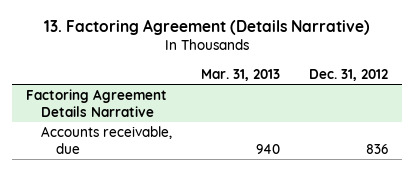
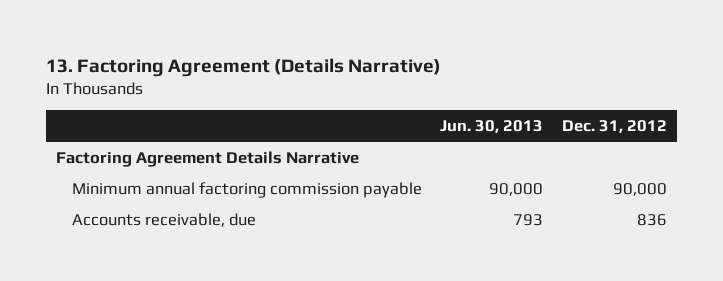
[200,68,280,81] Mar. 31, 2013 -> none
none -> [440,119,544,133] Jun. 30, 2013
none -> [71,181,422,198] Minimum annual factoring commission payable

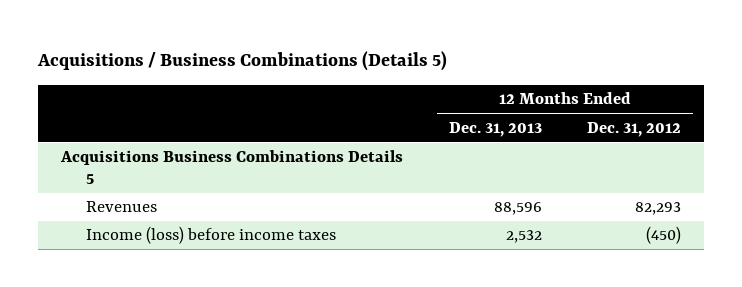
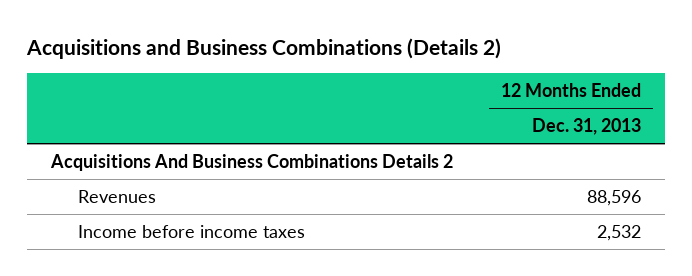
[36,51,447,72] Acquisitions / Business Combinations (Details 5) -> [26,37,502,59] Acquisitions and Business Combinations (Details 2)
[587,121,682,137] Dec. 31, 2012 -> none
[59,150,403,184] Acquisitions Business Combinations Details 5 -> [50,154,454,172] Acquisitions And Business Combinations Details 2
[85,226,336,245] Income (loss) before income taxes -> [78,225,306,239] Income before income taxes

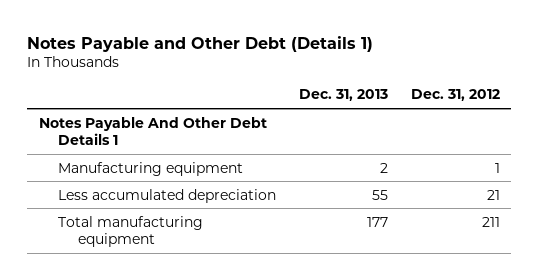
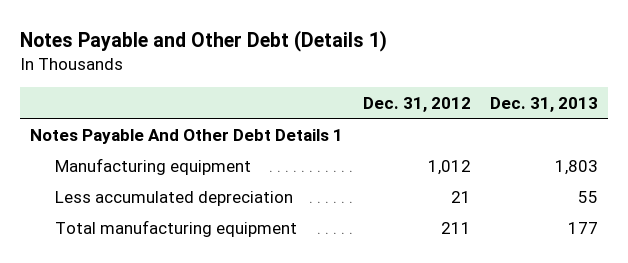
[379,162,388,173] 2 -> [555,159,599,175] 1,803
[494,162,500,173] 1 -> [427,159,471,175] 1,012

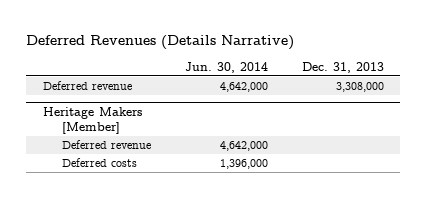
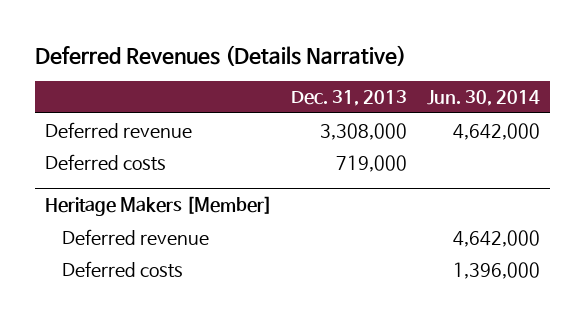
none -> [44,153,166,171] Deferred costs

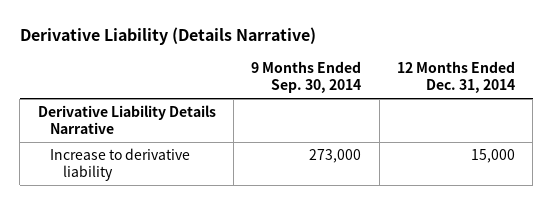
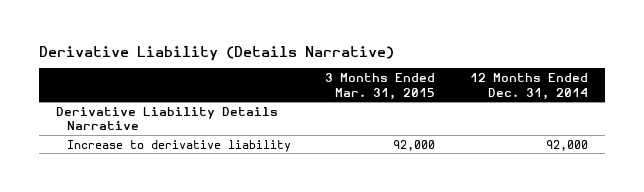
[251,60,362,94] 9 Months Ended Sep. 30, 2014 -> none
none -> [325,72,436,100] 3 Months Ended Mar. 31, 2015
[470,148,515,163] 15,000 -> [545,139,588,151] 92,000

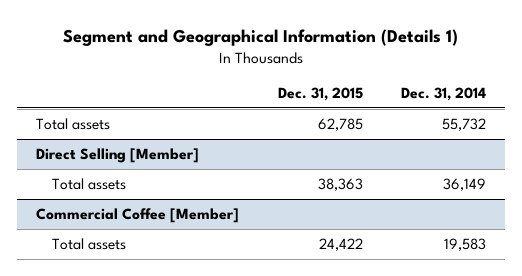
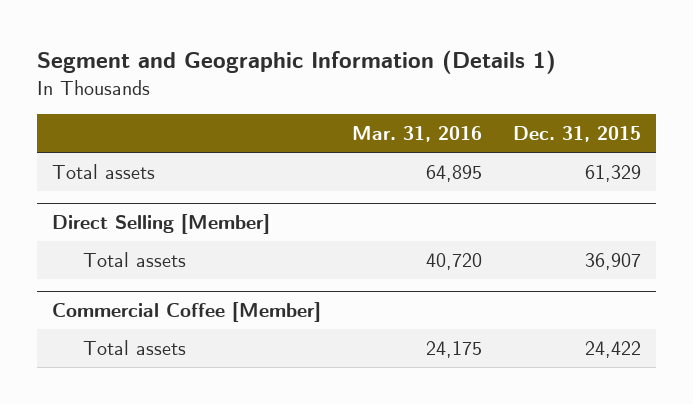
[63,28,459,46] Segment and Geographical Information (Details 1) -> [36,49,556,74] Segment and Geographic Information (Details 1)
[400,87,486,102] Dec. 31, 2014 -> none
none -> [352,126,483,143] Mar. 31, 2016
[317,117,363,131] 62,785 -> [584,164,641,182] 61,329
[317,177,363,191] 38,363 -> [584,252,641,270] 36,907

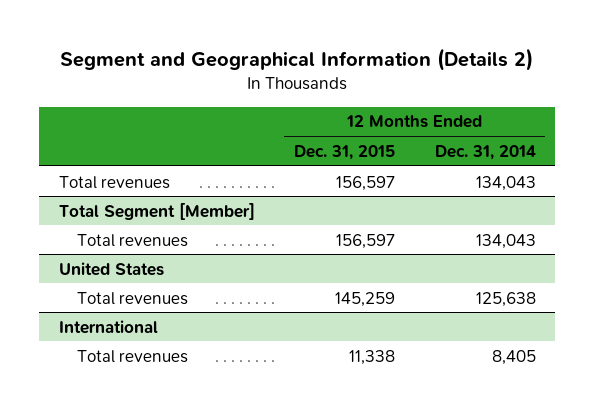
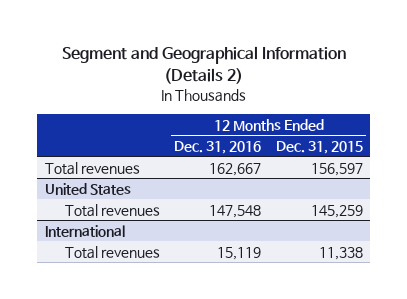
[434,144,536,160] Dec. 31, 2014 -> none
none -> [174,140,262,154] Dec. 31, 2016
[58,202,255,220] Total Segment [Member] -> none
[77,233,189,247] Total revenues -> none

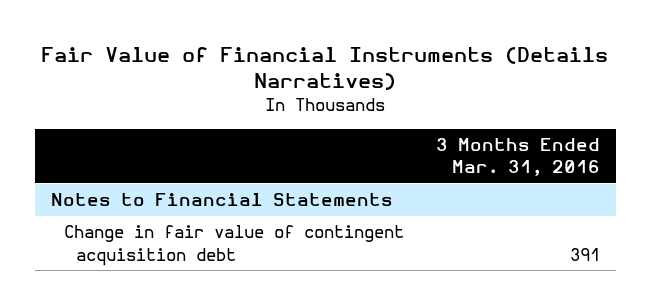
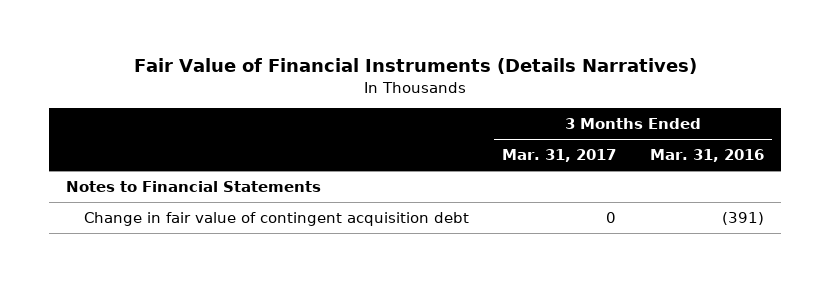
none -> [502,149,617,163] Mar. 31, 2017
[569,247,600,261] 391 -> [721,212,764,226] (391)

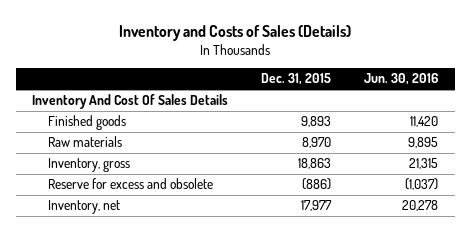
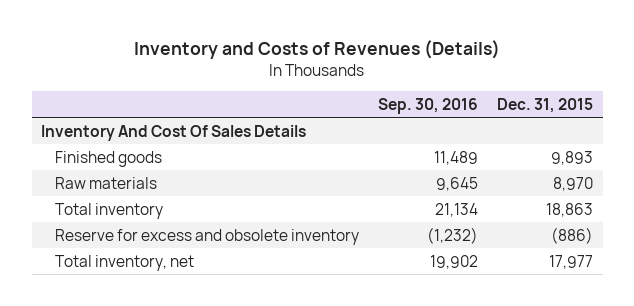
[119,24,352,41] Inventory and Costs of Sales (Details) -> [134,40,501,60] Inventory and Costs of Revenues (Details)
[364,73,439,86] Jun. 30, 2016 -> none
none -> [377,97,478,114] Sep. 30, 2016
[48,158,131,173] Inventory, gross -> [54,202,163,219] Total inventory
[48,178,214,190] Reserve for excess and obsolete -> [54,228,359,245] Reserve for excess and obsolete inventory
[48,200,121,215] Inventory, net -> [54,254,194,271] Total inventory, net

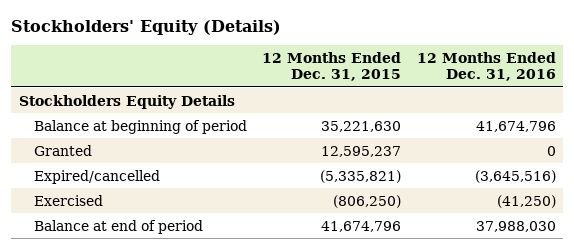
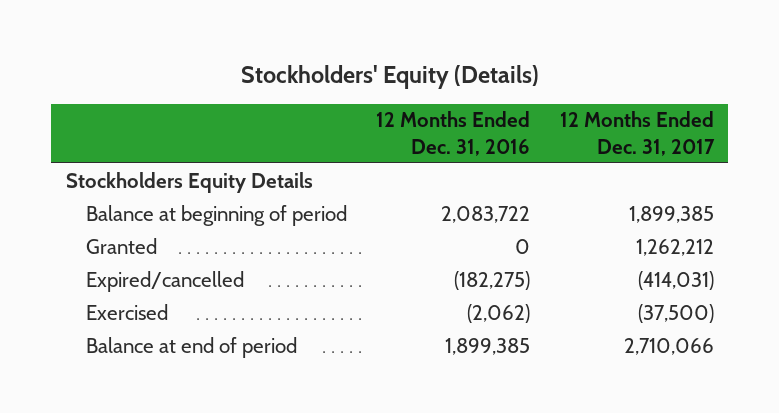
[262,51,402,81] 12 Months Ended Dec. 31, 2015 -> none
none -> [559,111,715,156] 12 Months Ended Dec. 31, 2017
[475,120,556,132] 41,674,796 -> [441,205,531,223] 2,083,722
[474,169,556,183] (3,645,516) -> [454,270,531,290] (182,275)
[496,194,556,208] (41,250) -> [467,303,531,323] (2,062)
[475,220,556,232] 37,988,030 -> [445,337,531,355] 1,899,385

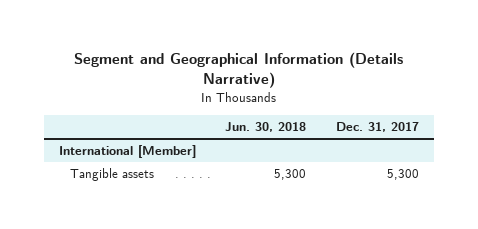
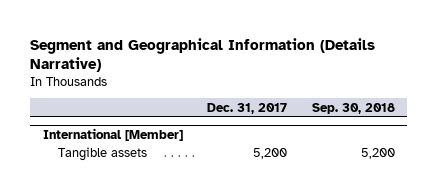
[225,122,307,133] Jun. 30, 2018 -> none
none -> [311,102,395,114] Sep. 30, 2018
[387,169,420,181] 5,300 -> [253,148,288,160] 5,200

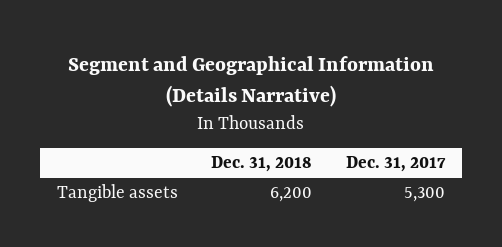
[311,102,395,114] Sep. 30, 2018 -> none
none -> [211,156,313,173] Dec. 31, 2018
[42,127,183,141] International [Member] -> none
[253,148,288,160] 5,200 -> [403,187,445,203] 5,300

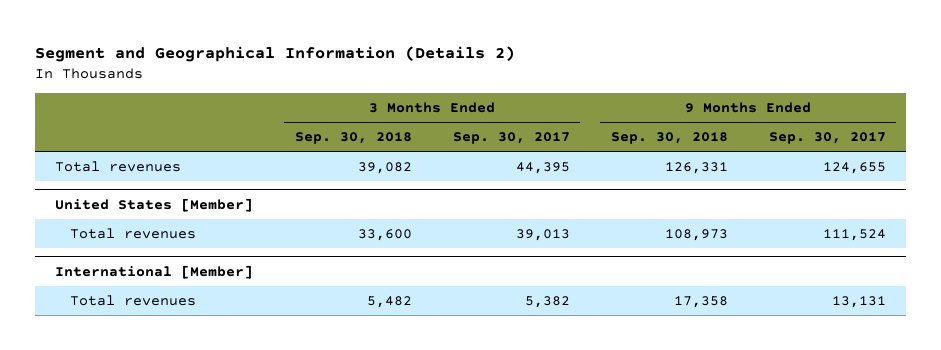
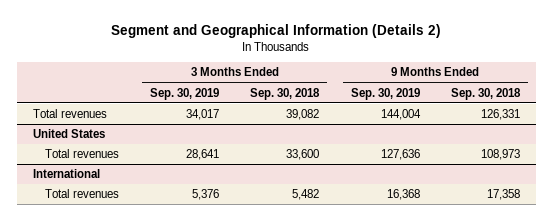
[452,132,570,145] Sep. 30, 2017 -> none
[768,132,886,145] Sep. 30, 2017 -> none
none -> [149,87,219,100] Sep. 30, 2019
none -> [350,87,420,100] Sep. 30, 2019
[55,197,254,212] United States [Member] -> [32,129,105,139] United States
[55,264,254,279] International [Member] -> [32,169,100,179] International

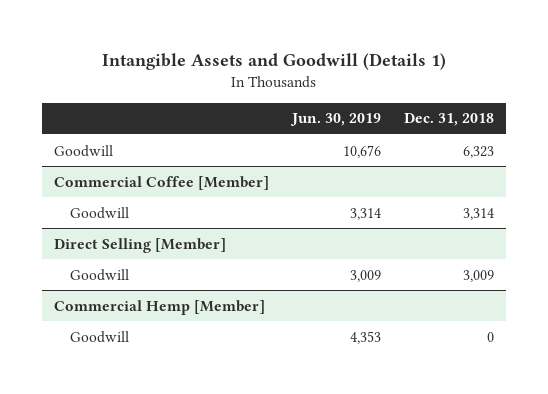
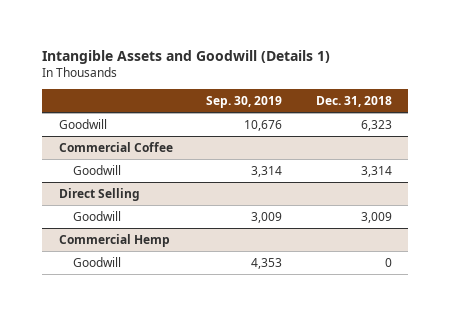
[289,113,381,127] Jun. 30, 2019 -> none
none -> [206,96,283,109] Sep. 30, 2019
[53,175,269,190] Commercial Coffee [Member] -> [58,141,173,152] Commercial Coffee
[53,237,226,253] Direct Selling [Member] -> [58,187,140,201] Direct Selling
[53,299,265,315] Commercial Hemp [Member] -> [58,233,170,247] Commercial Hemp

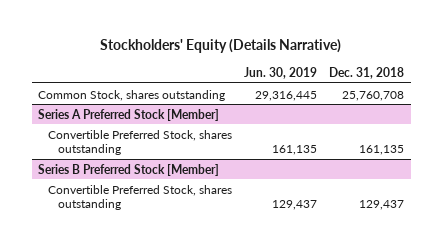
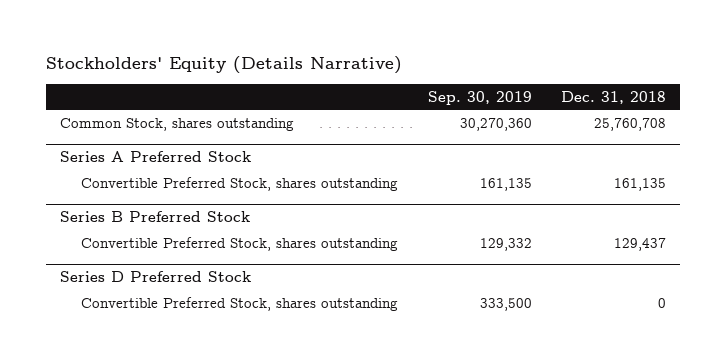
[243,66,317,79] Jun. 30, 2019 -> none
none -> [427,90,532,105] Sep. 30, 2019
[37,108,219,121] Series A Preferred Stock [Member] -> [60,151,252,163] Series A Preferred Stock
[37,163,219,176] Series B Preferred Stock [Member] -> [60,211,251,223] Series B Preferred Stock
none -> [60,271,252,283] Series D Preferred Stock
none -> [81,296,399,311] Convertible Preferred Stock, shares outstanding

